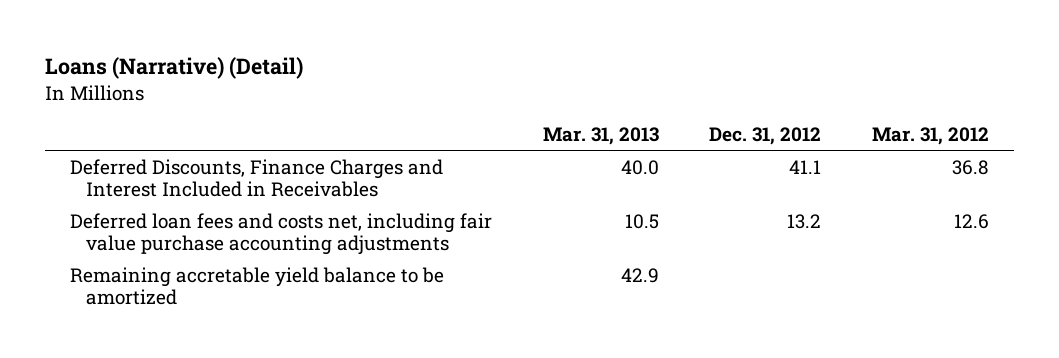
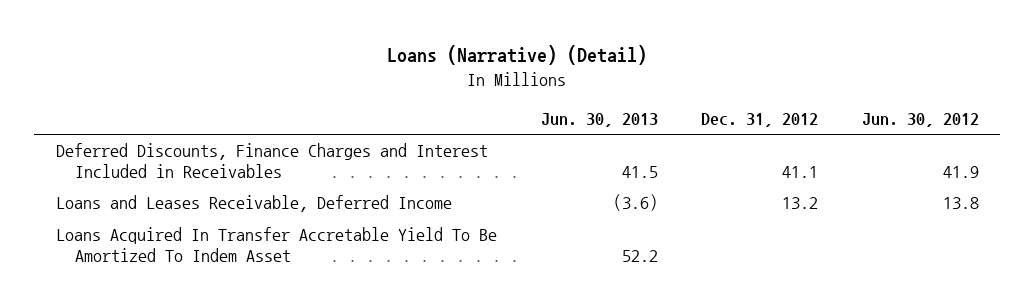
[542,127,659,146] Mar. 31, 2013 -> none
[871,127,989,146] Mar. 31, 2012 -> none
none -> [540,112,658,127] Jun. 30, 2013
none -> [861,112,979,127] Jun. 30, 2012
[70,212,493,255] Deferred loan fees and costs net, including fair value purchase accounting adjustments -> [56,195,453,213] Loans and Leases Receivable, Deferred Income
[70,266,445,305] Remaining accretable yield balance to be amortized -> [56,227,498,262] Loans Acquired In Transfer Accretable Yield To Be Amortized To Indem Asset

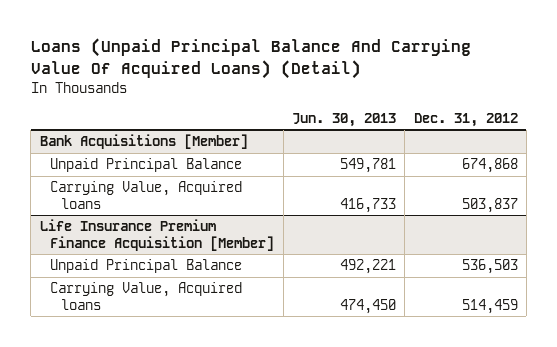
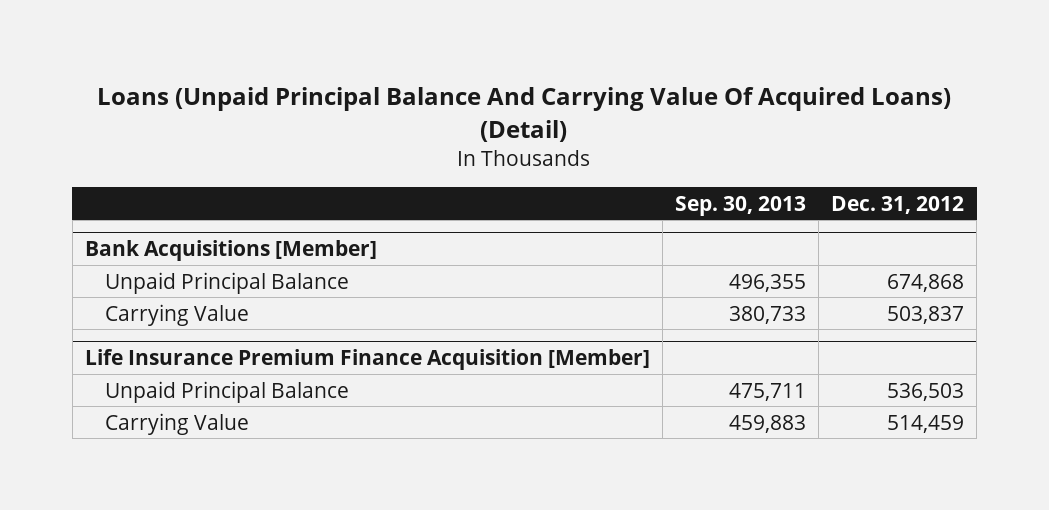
[291,112,396,127] Jun. 30, 2013 -> none
none -> [674,195,806,216] Sep. 30, 2013
[50,181,243,209] Carrying Value, Acquired loans -> [104,303,249,326] Carrying Value
[50,282,243,310] Carrying Value, Acquired loans -> [104,412,249,435] Carrying Value

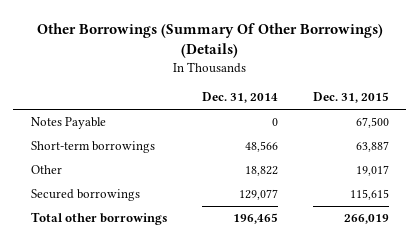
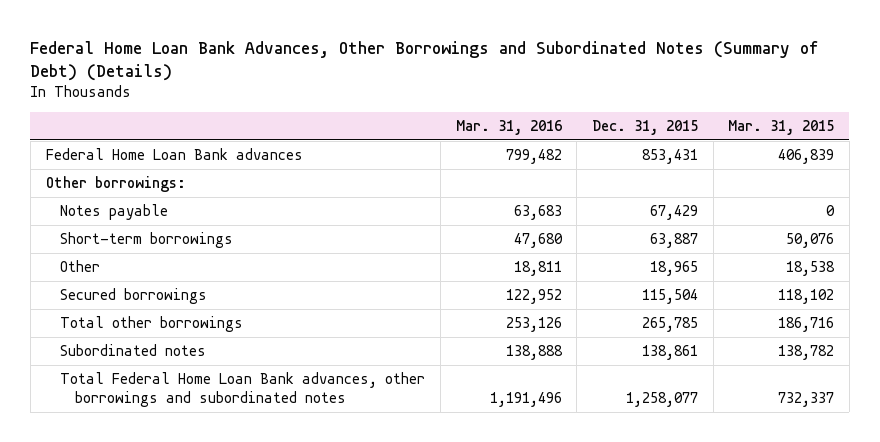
[36,22,383,59] Other Borrowings (Summary Of Other Borrowings) (Details) -> [30,40,820,81] Federal Home Loan Bank Advances, Other Borrowings and Subordinated Notes (Summary of Debt) (Details)
[202,92,279,104] Dec. 31, 2014 -> none
none -> [455,119,562,135] Mar. 31, 2016
none -> [728,119,835,135] Mar. 31, 2015
none -> [45,148,303,161] Federal Home Loan Bank advances
none -> [45,176,186,193] Other borrowings:
[30,117,106,130] Notes Payable -> [60,204,169,221] Notes payable
[355,117,389,129] 67,500 -> [650,205,699,221] 67,429
[355,165,389,177] 19,017 -> [650,261,699,277] 18,965
[349,189,389,201] 115,615 -> [642,289,699,305] 115,504
[343,214,389,225] 266,019 -> [642,317,699,333] 265,785
none -> [60,344,207,357] Subordinated notes
none -> [60,372,426,407] Total Federal Home Loan Bank advances, other borrowings and subordinated notes

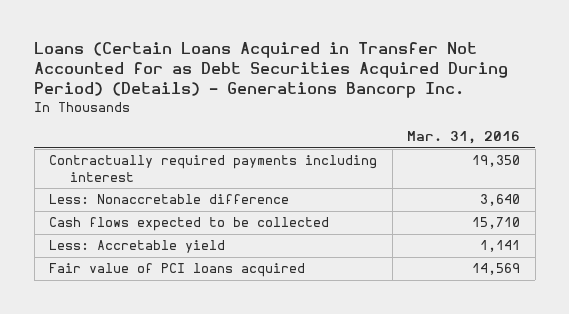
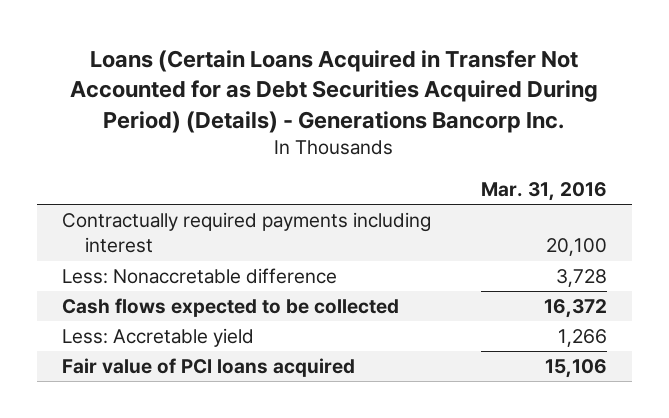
[472,155,521,168] 19,350 -> [545,238,607,257] 20,100
[480,194,521,207] 3,640 -> [555,269,607,288] 3,728
[472,217,521,230] 15,710 -> [543,299,607,319] 16,372
[480,240,521,253] 1,141 -> [557,329,607,348] 1,266
[472,263,521,276] 14,569 -> [544,359,607,379] 15,106

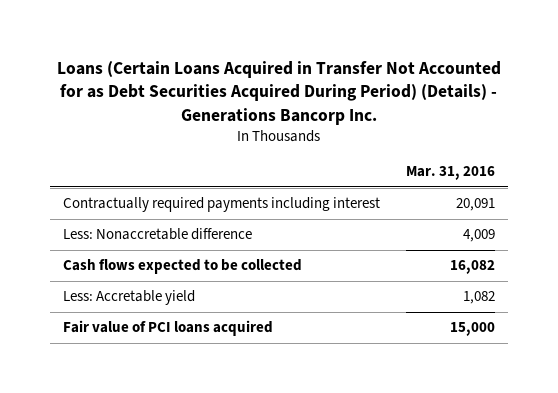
[545,238,607,257] 20,100 -> [455,198,495,212] 20,091
[555,269,607,288] 3,728 -> [462,229,495,243] 4,009
[543,299,607,319] 16,372 -> [449,260,495,275] 16,082
[557,329,607,348] 1,266 -> [462,291,495,305] 1,082
[544,359,607,379] 15,106 -> [449,322,495,337] 15,000

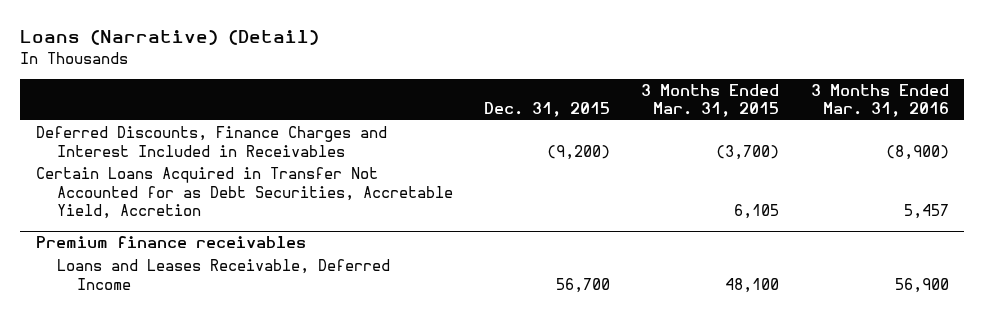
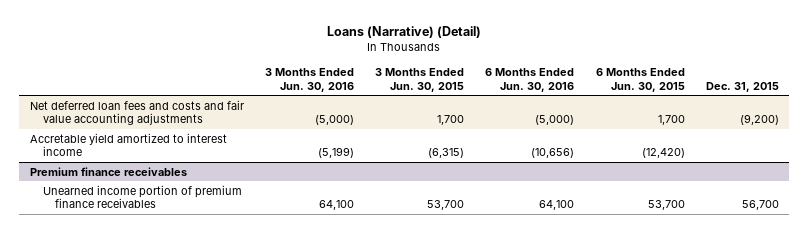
[641,83,780,118] 3 Months Ended Mar. 31, 2015 -> none
[810,83,949,118] 3 Months Ended Mar. 31, 2016 -> none
none -> [265,67,355,92] 3 Months Ended Jun. 30, 2016
none -> [375,67,465,92] 3 Months Ended Jun. 30, 2015
none -> [485,67,575,92] 6 Months Ended Jun. 30, 2016
none -> [595,67,685,92] 6 Months Ended Jun. 30, 2015
[35,126,387,157] Deferred Discounts, Finance Charges and Interest Included in Receivables -> [29,99,244,126] Net deferred loan fees and costs and fair value accounting adjustments
[35,167,453,219] Certain Loans Acquired in Transfer Not Accounted for as Debt Securities, Accretable Yield, Accretion -> [29,132,227,157] Accretable yield amortized to interest income
[56,259,390,290] Loans and Leases Receivable, Deferred Income -> [42,184,242,209] Unearned income portion of premium finance receivables

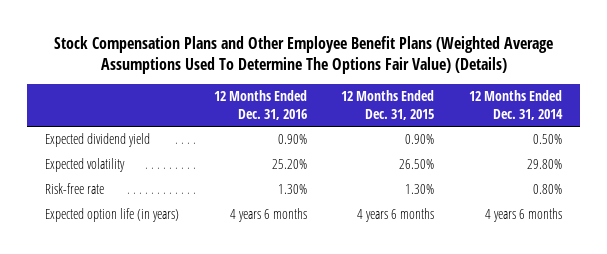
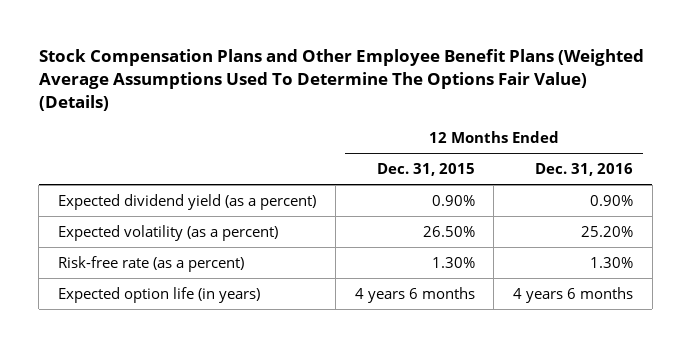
[469,90,564,120] 12 Months Ended Dec. 31, 2014 -> none
[44,133,150,148] Expected dividend yield -> [58,193,317,210] Expected dividend yield (as a percent)
[44,158,125,173] Expected volatility -> [58,224,279,241] Expected volatility (as a percent)
[44,183,104,195] Risk-free rate -> [58,255,245,272] Risk-free rate (as a percent)

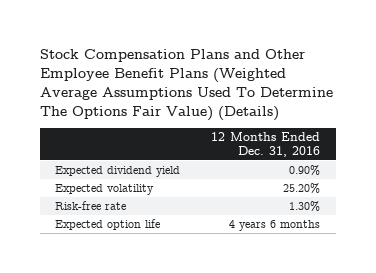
[376,163,475,177] Dec. 31, 2015 -> none
[58,193,317,210] Expected dividend yield (as a percent) -> [55,166,181,178] Expected dividend yield
[58,224,279,241] Expected volatility (as a percent) -> [55,184,155,196] Expected volatility
[58,255,245,272] Risk-free rate (as a percent) -> [55,201,127,211] Risk-free rate
[58,286,261,303] Expected option life (in years) -> [55,219,161,231] Expected option life

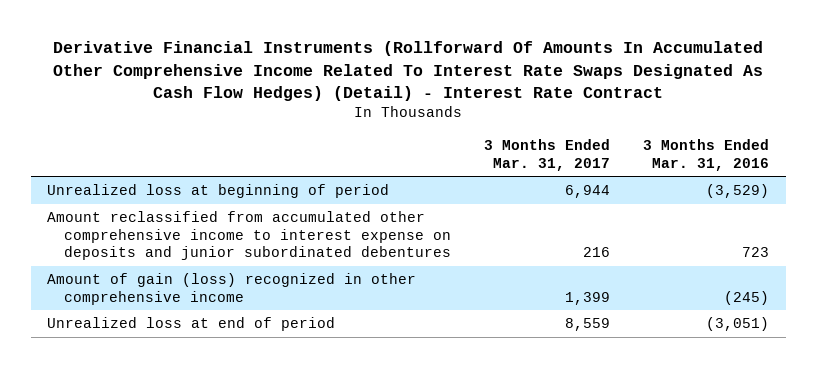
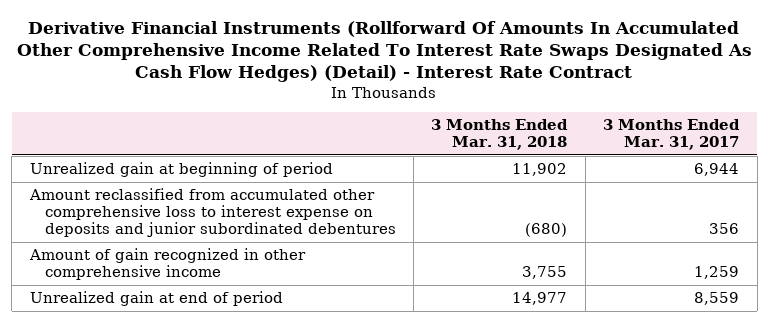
[643,138,770,171] 3 Months Ended Mar. 31, 2016 -> none
none -> [431,119,569,150] 3 Months Ended Mar. 31, 2018
[47,184,390,199] Unrealized loss at beginning of period -> [29,162,333,178] Unrealized gain at beginning of period
[47,211,452,261] Amount reclassified from accumulated other comprehensive income to interest expense on deposits and junior subordinated debentures -> [28,188,396,237] Amount reclassified from accumulated other comprehensive loss to interest expense on deposits and junior subordinated debentures
[583,247,611,258] 216 -> [709,222,740,234] 356
[47,273,417,305] Amount of gain (loss) recognized in other comprehensive income -> [28,248,306,280] Amount of gain recognized in other comprehensive income
[565,291,611,305] 1,399 -> [694,265,740,279] 1,259
[47,317,336,332] Unrealized loss at end of period -> [29,291,283,307] Unrealized gain at end of period

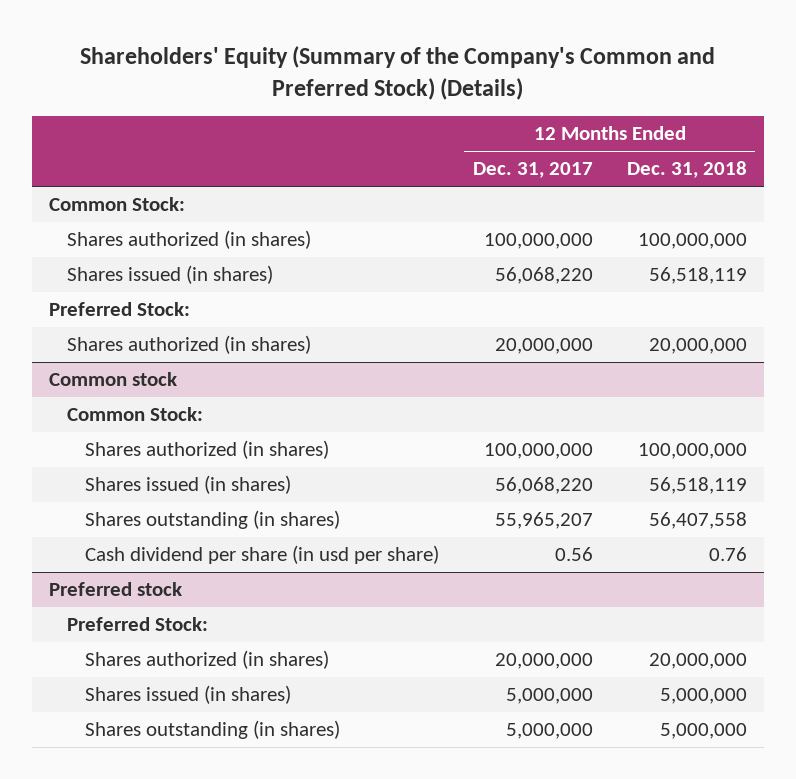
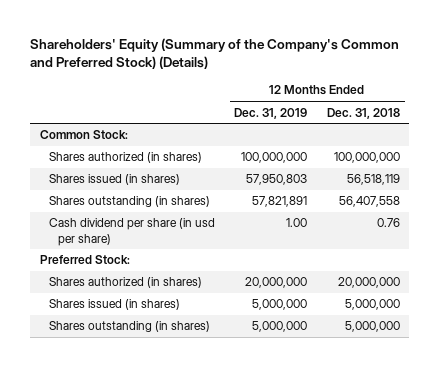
[472,162,593,179] Dec. 31, 2017 -> none
none -> [234,107,308,119] Dec. 31, 2019
[49,302,191,317] Preferred Stock: -> none
[67,335,312,355] Shares authorized (in shares) -> none
[49,372,178,387] Common stock -> none
[67,407,204,422] Common Stock: -> none
[84,440,329,460] Shares authorized (in shares) -> none
[84,475,291,495] Shares issued (in shares) -> none
[49,582,183,597] Preferred stock -> none

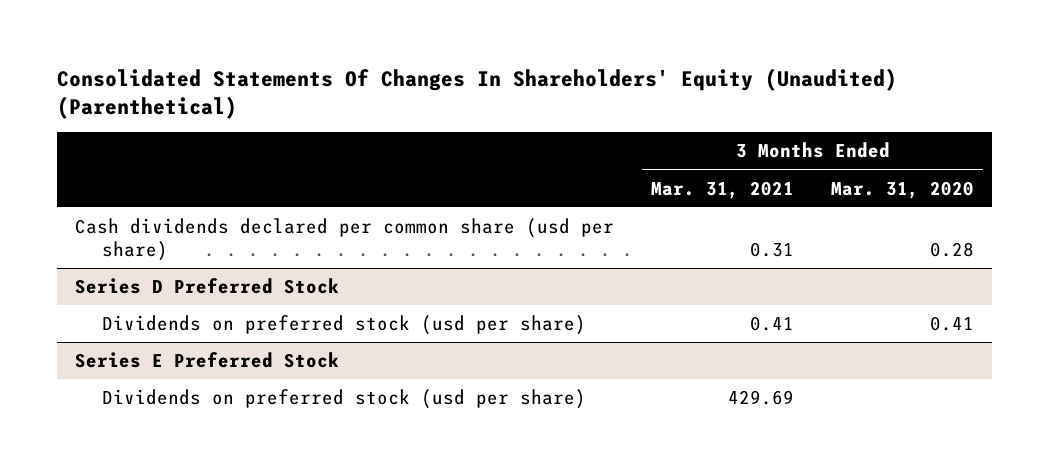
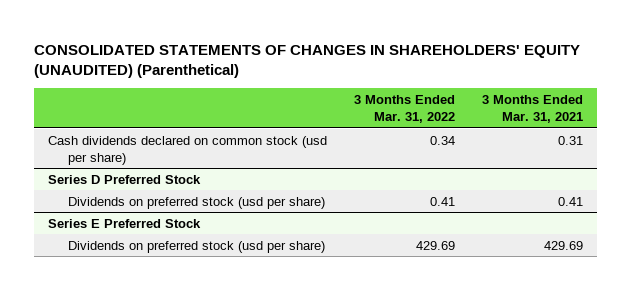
[57,67,898,119] Consolidated Statements Of Changes In Shareholders' Equity (Unaudited) (Parenthetical) -> [34,44,581,79] CONSOLIDATED STATEMENTS OF CHANGES IN SHAREHOLDERS' EQUITY (UNAUDITED) (Parenthetical)
[830,180,974,199] Mar. 31, 2020 -> none
none -> [354,95,456,124] 3 Months Ended Mar. 31, 2022
[75,218,615,261] Cash dividends declared per common share (usd per share) -> [47,135,327,165] Cash dividends declared on common stock (usd per share)

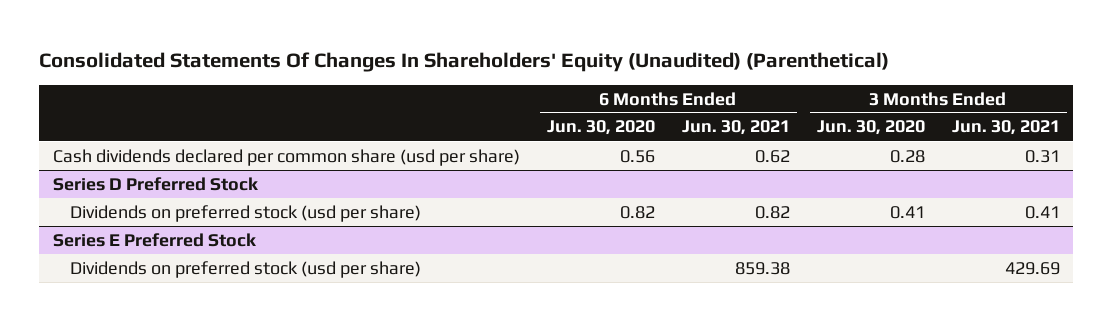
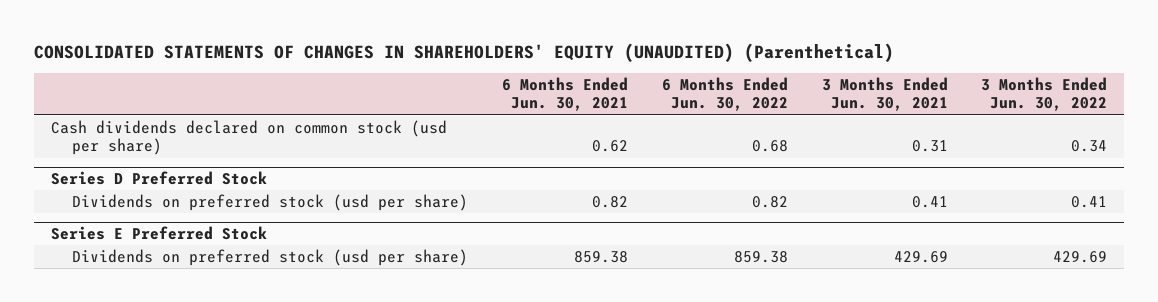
[39,52,890,73] Consolidated Statements Of Changes In Shareholders' Equity (Unaudited) (Parenthetical) -> [33,42,894,62] CONSOLIDATED STATEMENTS OF CHANGES IN SHAREHOLDERS' EQUITY (UNAUDITED) (Parenthetical)
[546,120,655,136] Jun. 30, 2020 -> none
[816,120,925,136] Jun. 30, 2020 -> none
none -> [661,76,788,112] 6 Months Ended Jun. 30, 2022
none -> [981,76,1108,112] 3 Months Ended Jun. 30, 2022
[52,148,520,166] Cash dividends declared per common share (usd per share) -> [50,119,447,156] Cash dividends declared on common stock (usd per share)

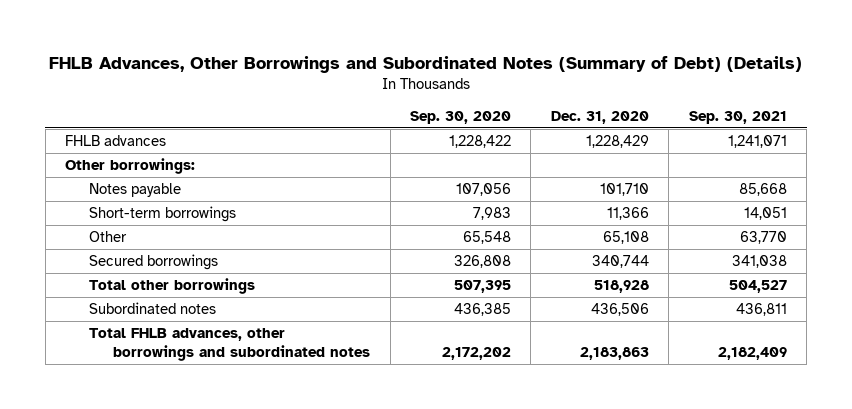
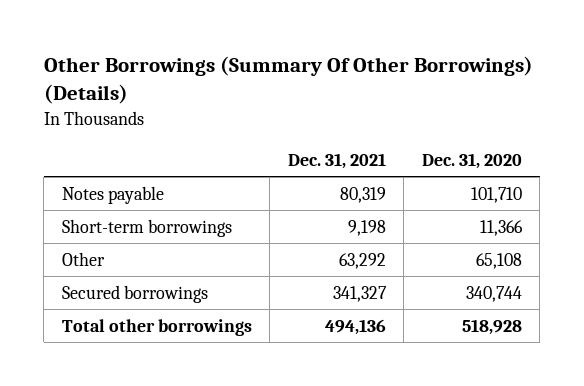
[48,55,802,73] FHLB Advances, Other Borrowings and Subordinated Notes (Summary of Debt) (Details) -> [43,55,533,105] Other Borrowings (Summary Of Other Borrowings) (Details)
[409,110,511,124] Sep. 30, 2020 -> none
[688,110,787,124] Sep. 30, 2021 -> none
none -> [287,152,386,169] Dec. 31, 2021
[65,135,167,147] FHLB advances -> none
[65,158,196,175] Other borrowings: -> none
[89,302,217,315] Subordinated notes -> none
[89,328,371,362] Total FHLB advances, other borrowings and subordinated notes -> none

